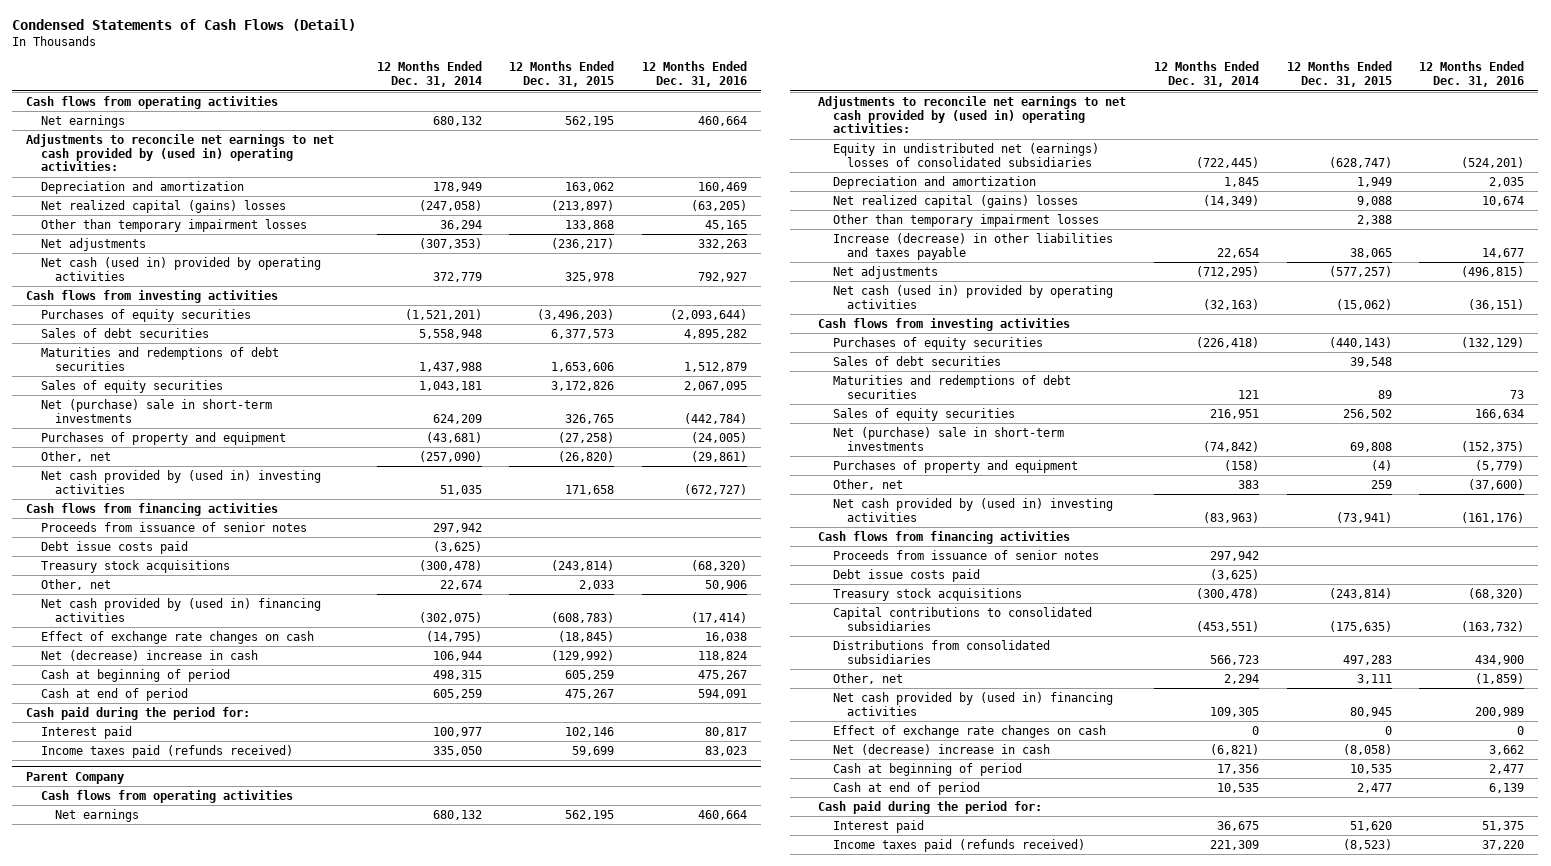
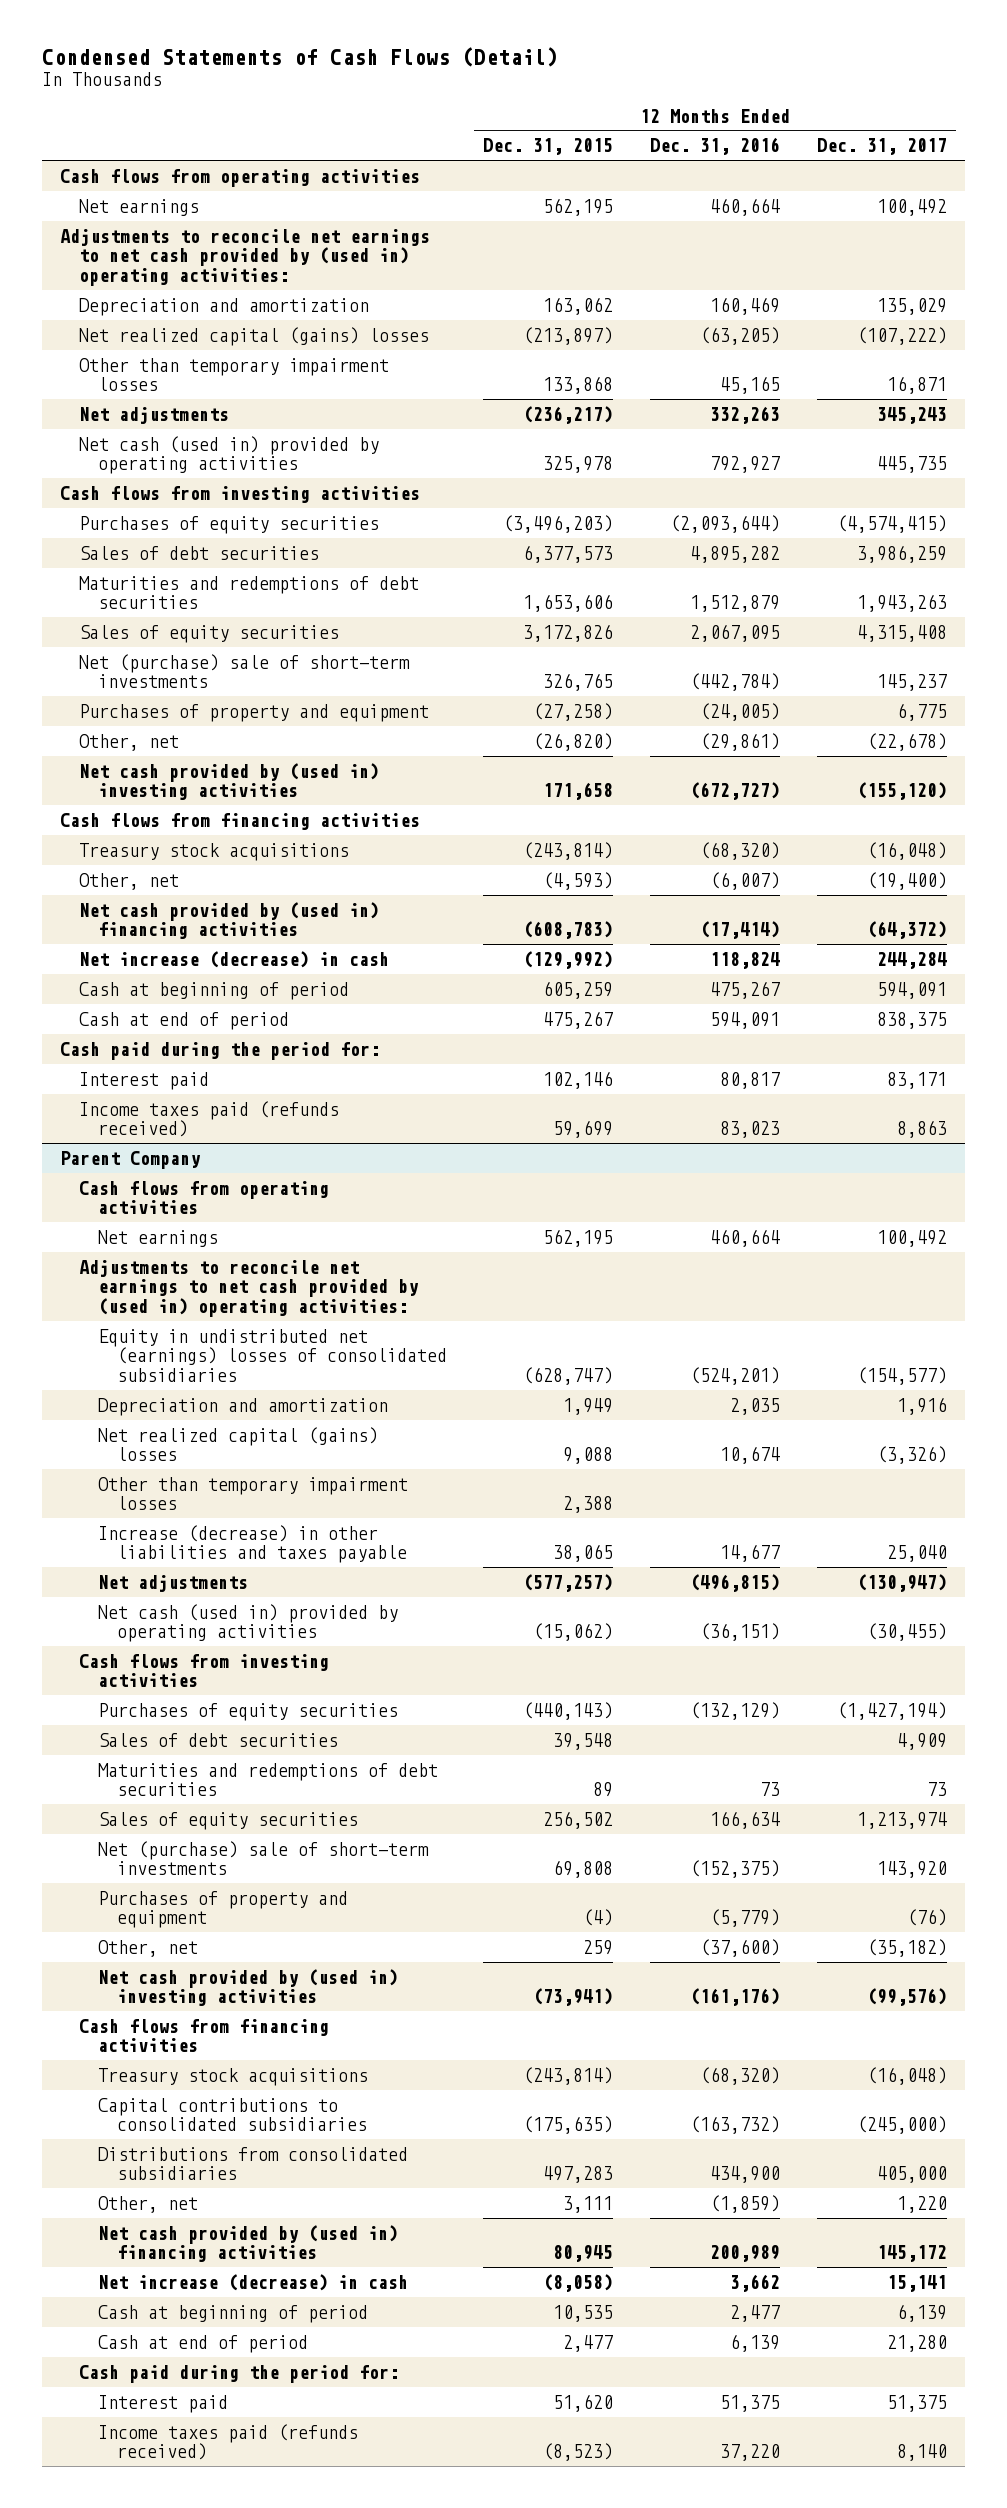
[376,61,482,88] 12 Months Ended Dec. 31, 2014 -> none
none -> [817,138,948,156] Dec. 31, 2017
[40,398,272,423] Net (purchase) sale in short-term investments -> [78,653,410,689] Net (purchase) sale of short-term investments
[40,521,307,532] Proceeds from issuance of senior notes -> none
[40,540,188,554] Debt issue costs paid -> none
[579,579,615,590] 2,033 -> [543,871,614,890] (4,593)
[704,579,747,590] 50,906 -> [710,871,781,890] (6,007)
[40,630,314,644] Effect of exchange rate changes on cash -> none
[40,649,258,661] Net (decrease) increase in cash -> [78,950,389,968] Net increase (decrease) in cash
[832,426,1064,451] Net (purchase) sale in short-term investments -> [97,1840,429,1876] Net (purchase) sale of short-term investments
[832,549,1099,560] Proceeds from issuance of senior notes -> none
[832,568,980,582] Debt issue costs paid -> none
[832,724,1106,738] Effect of exchange rate changes on cash -> none
[832,743,1050,755] Net (decrease) increase in cash -> [97,2273,408,2291] Net increase (decrease) in cash

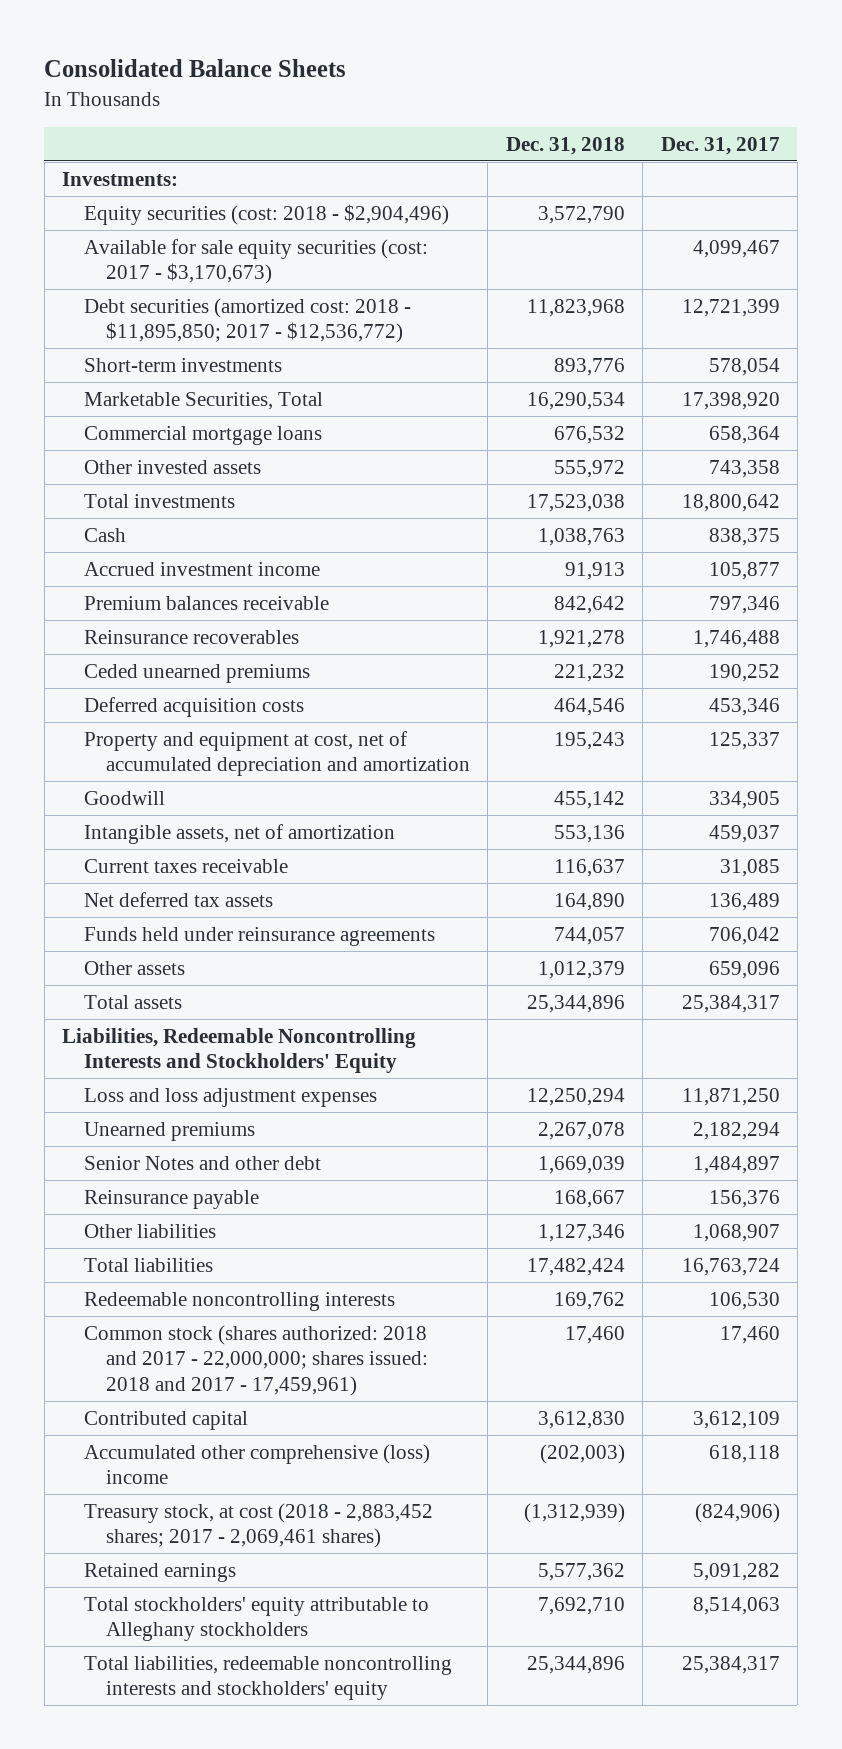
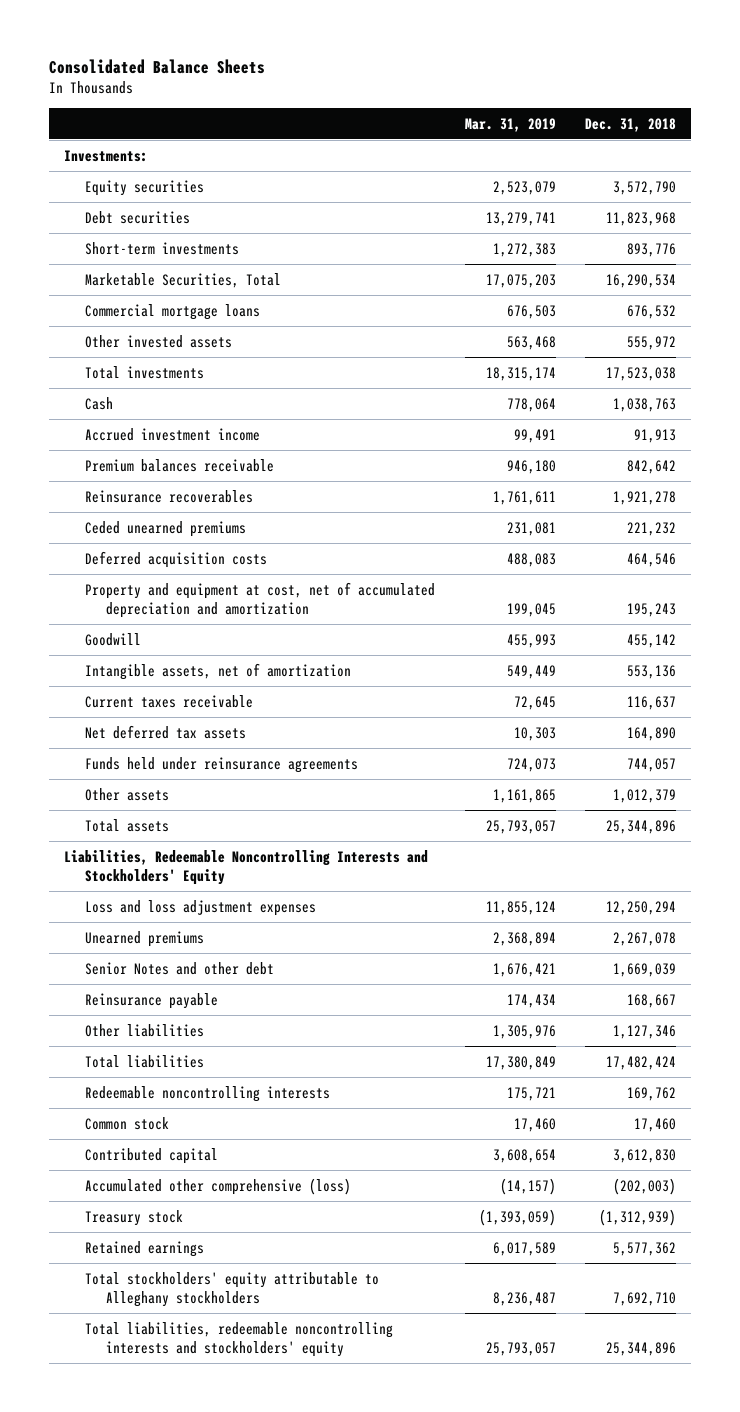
[660,136,780,155] Dec. 31, 2017 -> none
none -> [464,117,556,132] Mar. 31, 2019
[84,238,429,285] Available for sale equity securities (cost: 2017 - $3,170,673) -> none
[84,203,450,225] Equity securities (cost: 2018 - $2,904,496) -> [85,179,205,196] Equity securities
[84,297,412,344] Debt securities (amortized cost: 2018 - $11,895,850; 2017 - $12,536,772) -> [85,210,191,224] Debt securities
[84,1324,429,1396] Common stock (shares authorized: 2018 and 2017 - 22,000,000; shares issued: 2018 and 2017 - 17,459,961) -> [85,1116,170,1130] Common stock
[84,1443,431,1485] Accumulated other comprehensive (loss) income -> [85,1177,352,1195] Accumulated other comprehensive (loss)
[84,1502,434,1549] Treasury stock, at cost (2018 - 2,883,452 shares; 2017 - 2,069,461 shares) -> [85,1209,184,1226] Treasury stock

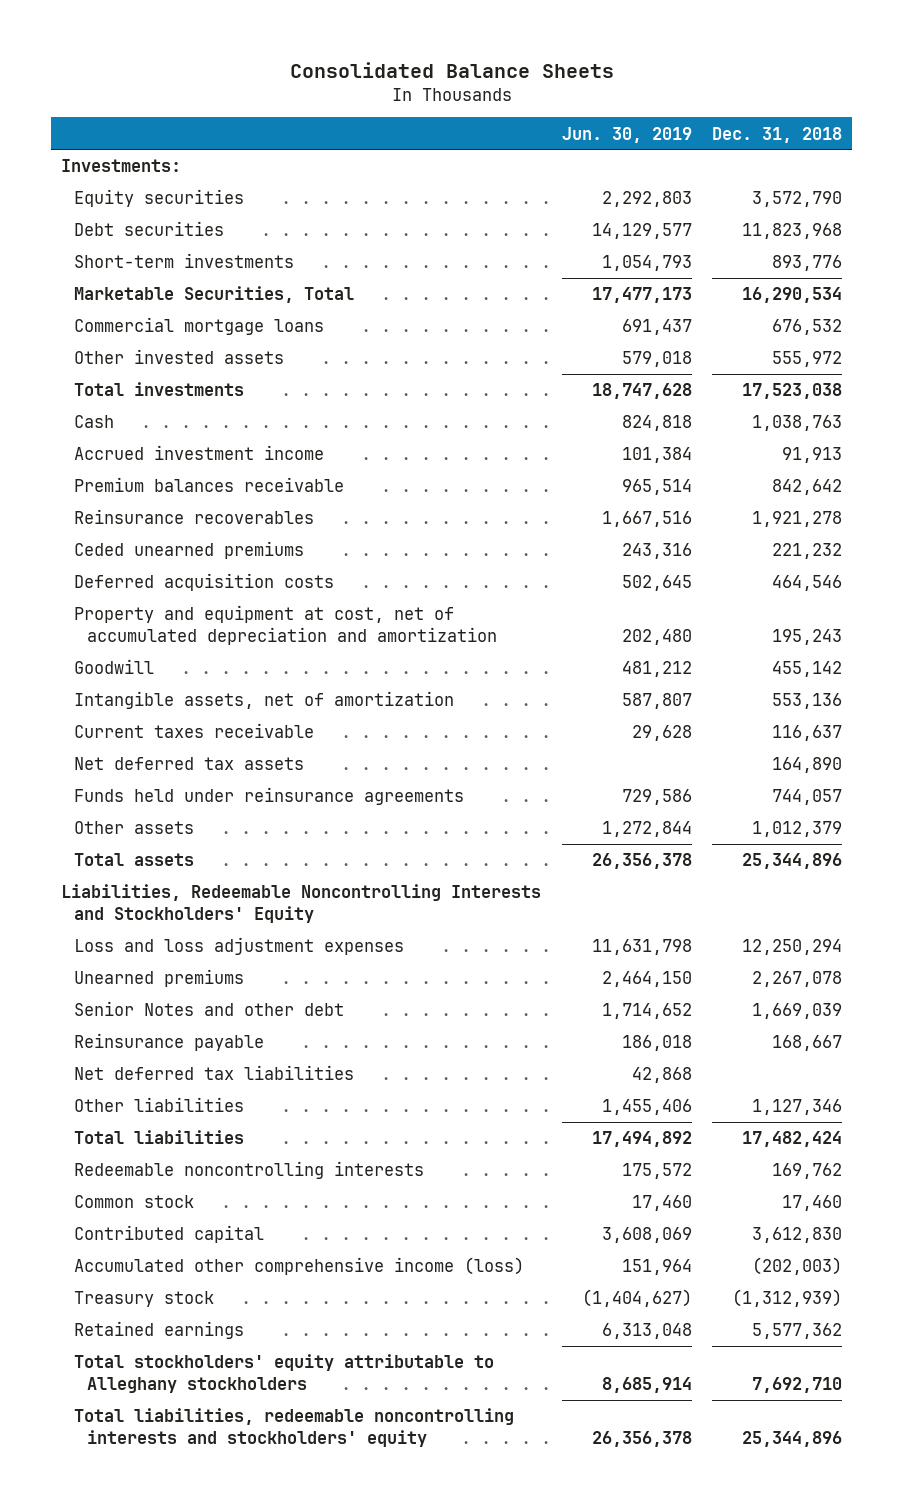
[464,117,556,132] Mar. 31, 2019 -> none
none -> [561,126,692,143] Jun. 30, 2019
none -> [74,1065,355,1081] Net deferred tax liabilities
[85,1177,352,1195] Accumulated other comprehensive (loss) -> [74,1257,525,1276] Accumulated other comprehensive income (loss)

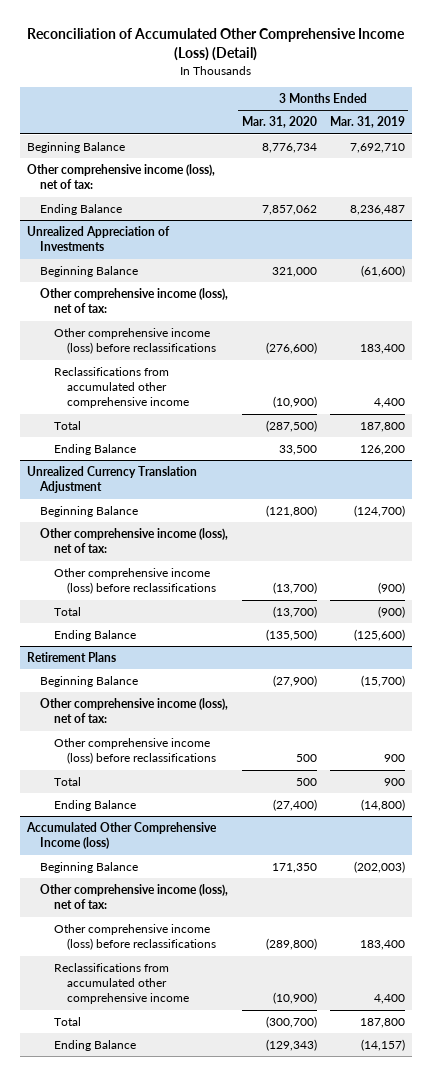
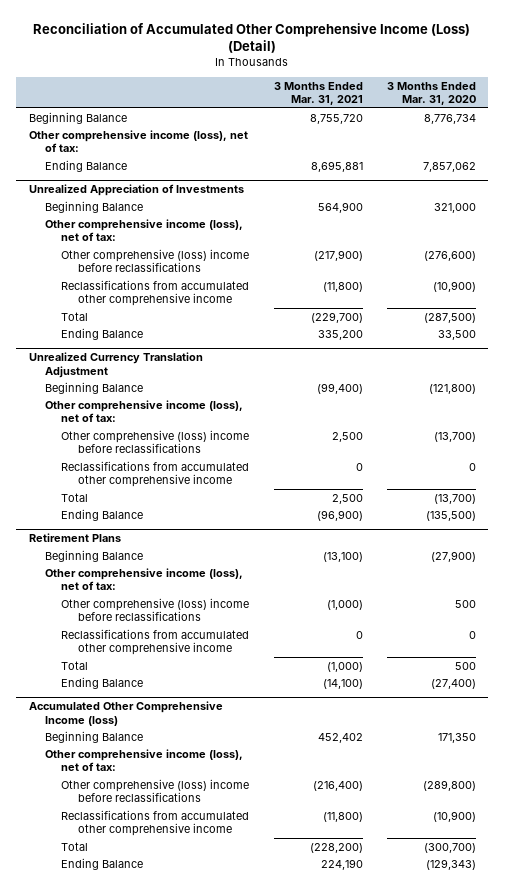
[330,116,406,129] Mar. 31, 2019 -> none
none -> [273,81,363,106] 3 Months Ended Mar. 31, 2021
[53,328,217,355] Other comprehensive income (loss) before reclassifications -> [61,248,250,273] Other comprehensive (loss) income before reclassifications
[53,568,217,595] Other comprehensive income (loss) before reclassifications -> [61,429,250,454] Other comprehensive (loss) income before reclassifications
none -> [61,460,250,488] Reclassifications from accumulated other comprehensive income
[53,738,217,765] Other comprehensive income (loss) before reclassifications -> [61,597,250,622] Other comprehensive (loss) income before reclassifications
none -> [61,628,250,656] Reclassifications from accumulated other comprehensive income
[53,924,217,951] Other comprehensive income (loss) before reclassifications -> [61,778,250,803] Other comprehensive (loss) income before reclassifications

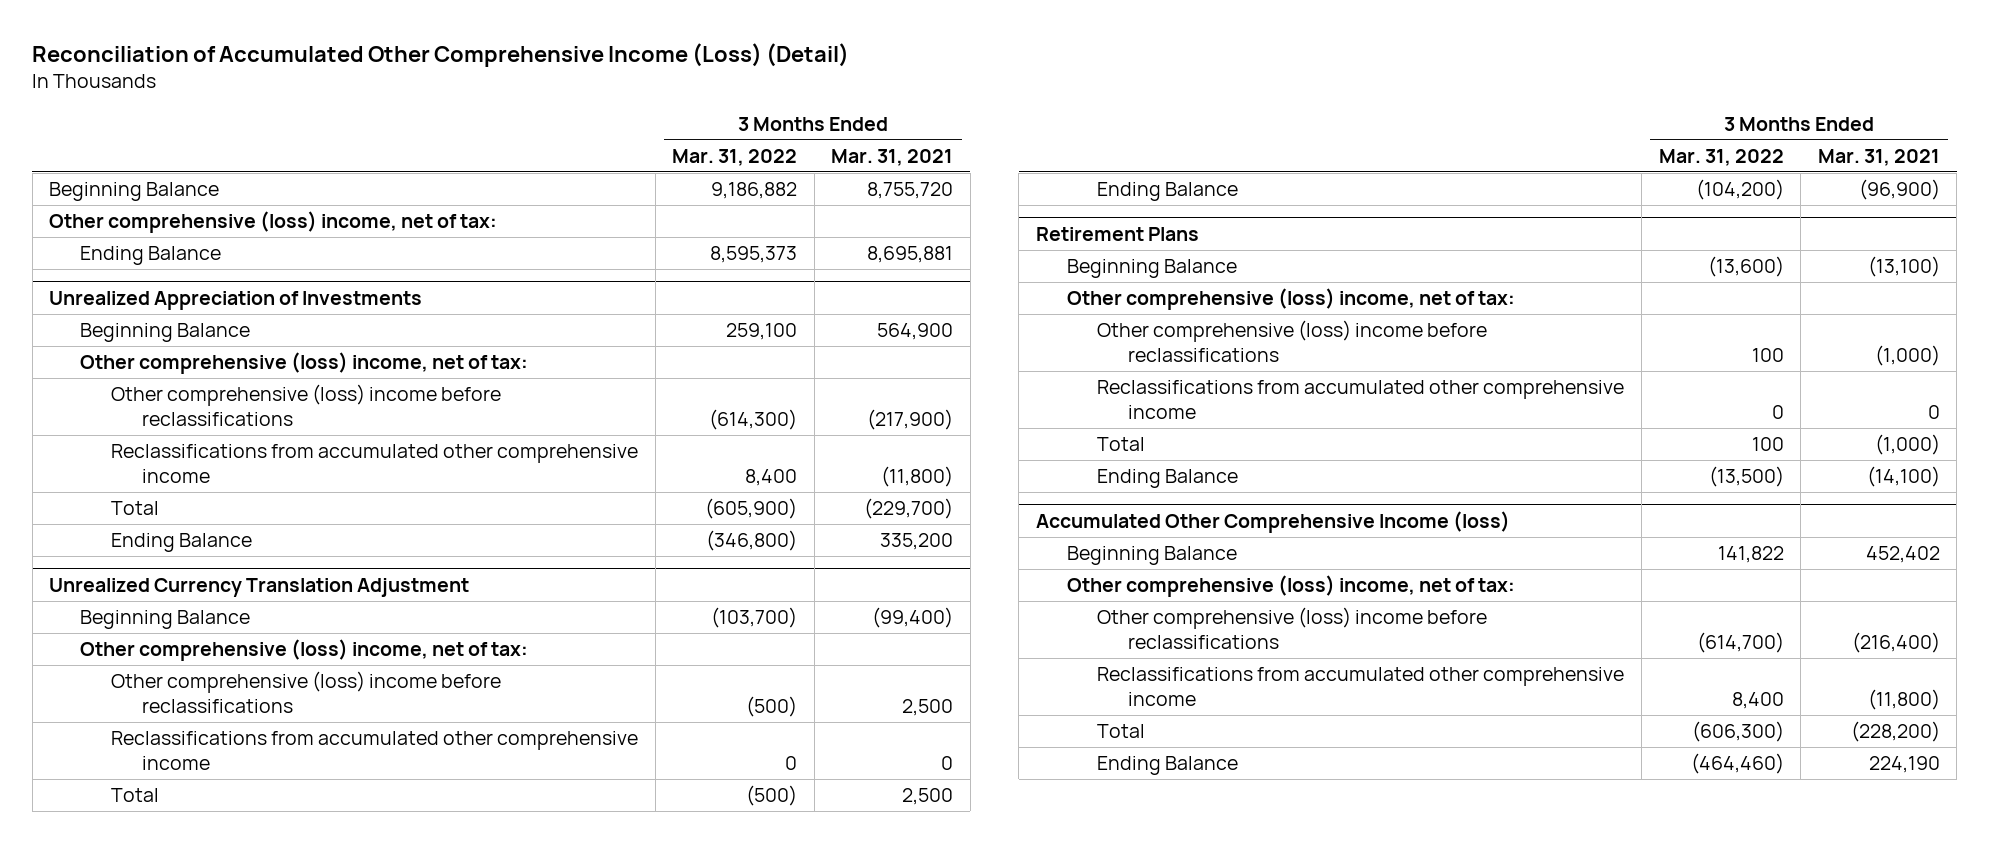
[387,81,477,106] 3 Months Ended Mar. 31, 2020 -> none
none -> [672,148,798,166] Mar. 31, 2022
[28,129,248,153] Other comprehensive income (loss), net of tax: -> [49,211,498,234] Other comprehensive (loss) income, net of tax:
[45,218,244,242] Other comprehensive income (loss), net of tax: -> [80,352,529,375] Other comprehensive (loss) income, net of tax:
[45,399,244,423] Other comprehensive income (loss), net of tax: -> [80,639,529,662] Other comprehensive (loss) income, net of tax:
[45,567,244,591] Other comprehensive income (loss), net of tax: -> [1066,288,1515,311] Other comprehensive (loss) income, net of tax:
[45,748,244,772] Other comprehensive income (loss), net of tax: -> [1066,575,1515,598] Other comprehensive (loss) income, net of tax:

